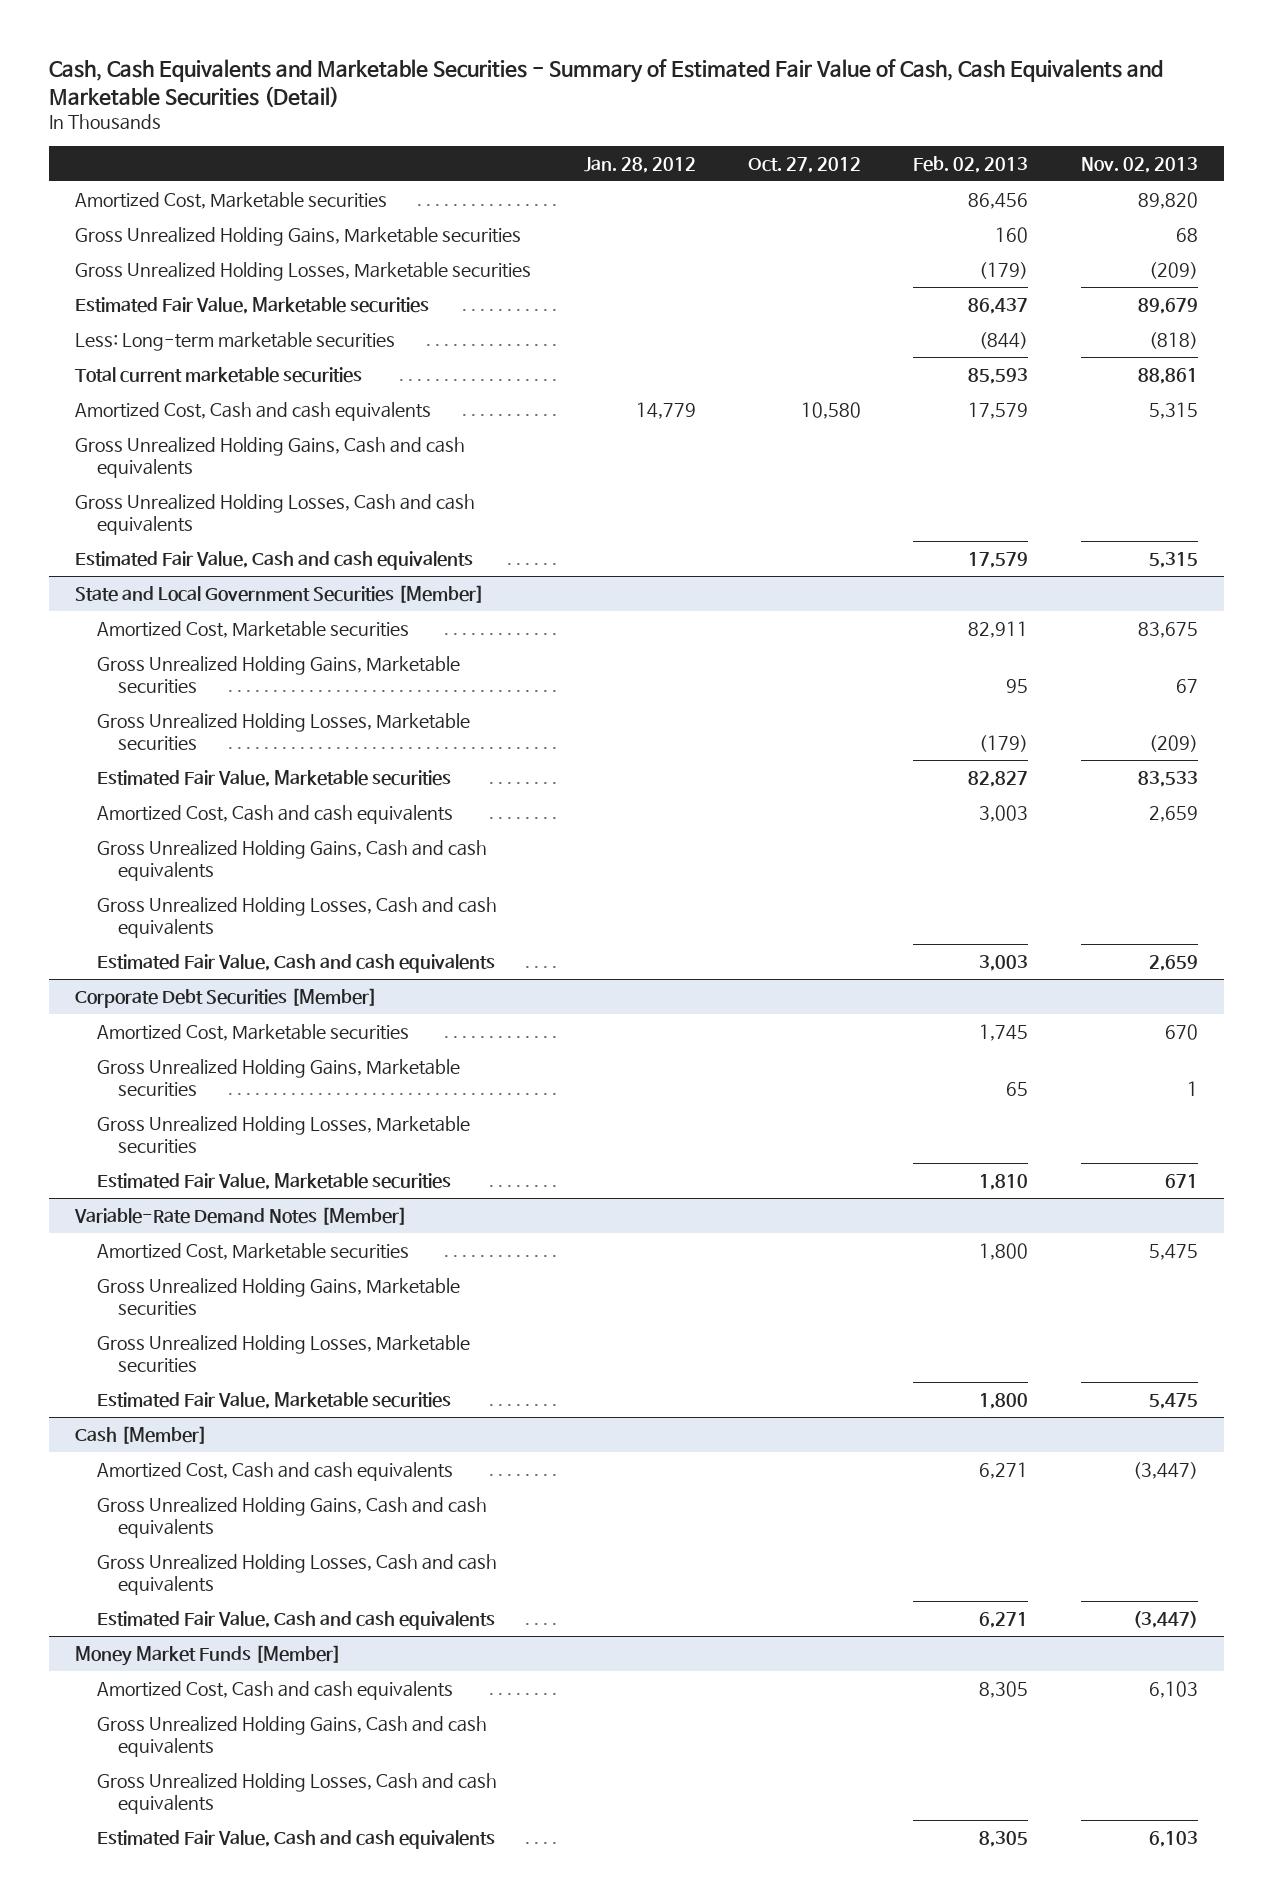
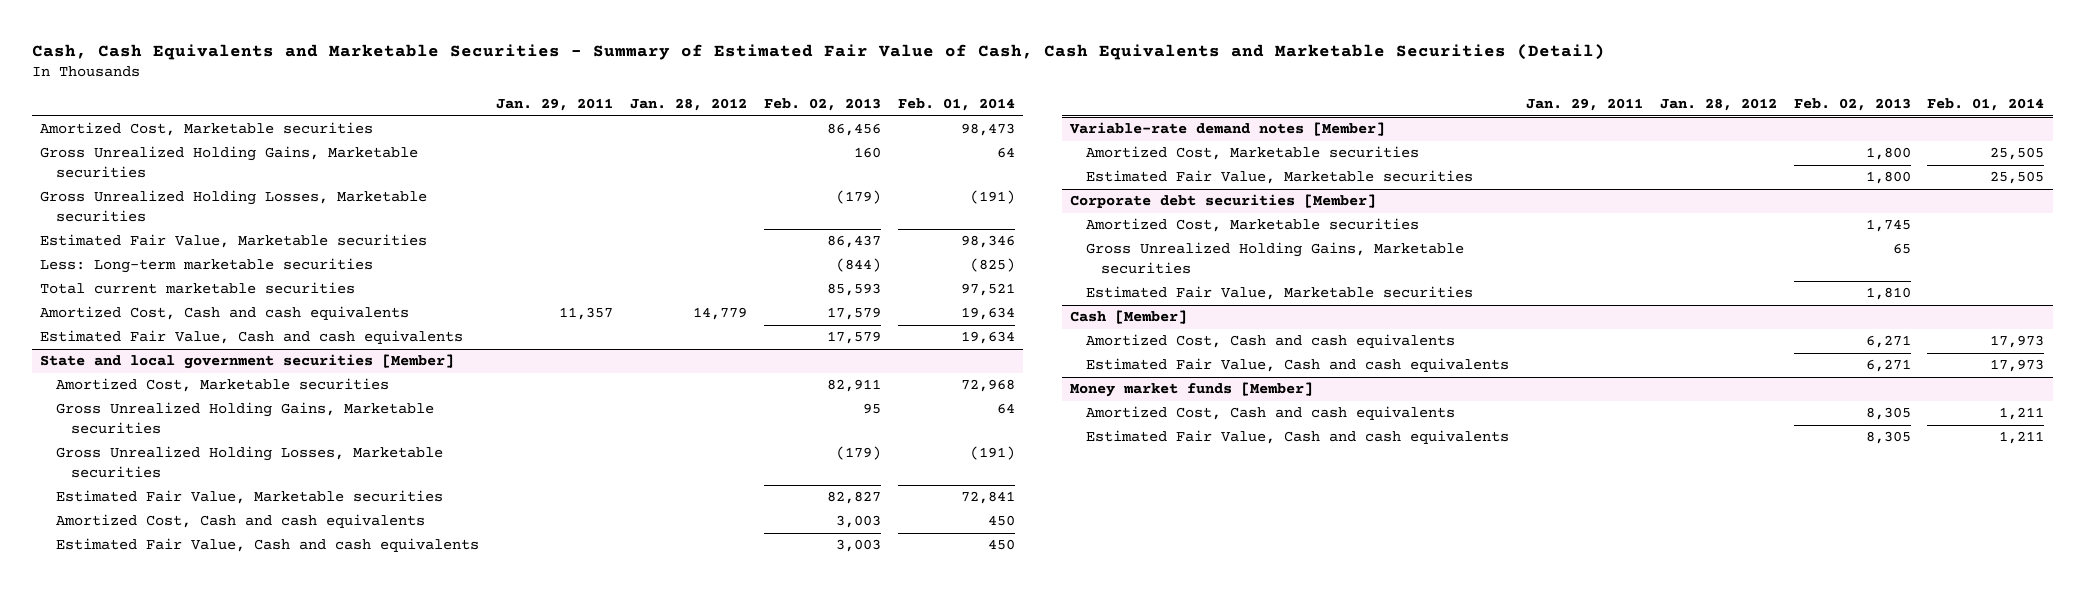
[747,156,861,173] Oct. 27, 2012 -> none
[1080,156,1198,173] Nov. 02, 2013 -> none
none -> [495,98,613,112] Jan. 29, 2011
none -> [897,98,1015,112] Feb. 01, 2014
[75,436,466,479] Gross Unrealized Holding Gains, Cash and cash equivalents -> none
[75,493,476,536] Gross Unrealized Holding Losses, Cash and cash equivalents -> none
[75,584,485,603] State and Local Government Securities [Member] -> [40,354,455,370] State and local government securities [Member]
[96,839,487,882] Gross Unrealized Holding Gains, Cash and cash equivalents -> none
[96,896,497,939] Gross Unrealized Holding Losses, Cash and cash equivalents -> none
none -> [1069,122,1386,137] Variable-rate demand notes [Member]
none -> [1085,146,1419,161] Amortized Cost, Marketable securities
none -> [1085,170,1473,185] Estimated Fair Value, Marketable securities
[75,987,378,1008] Corporate Debt Securities [Member] -> [1070,194,1377,209] Corporate debt securities [Member]
[96,1115,470,1155] Gross Unrealized Holding Losses, Marketable securities -> none
[74,1206,408,1225] Variable-Rate Demand Notes [Member] -> none
[96,1242,409,1260] Amortized Cost, Marketable securities -> none
[96,1277,460,1317] Gross Unrealized Holding Gains, Marketable securities -> none
[96,1334,470,1374] Gross Unrealized Holding Losses, Marketable securities -> none
[96,1391,451,1409] Estimated Fair Value, Marketable securities -> none
[96,1496,487,1539] Gross Unrealized Holding Gains, Cash and cash equivalents -> none
[96,1553,497,1596] Gross Unrealized Holding Losses, Cash and cash equivalents -> none
[75,1644,342,1666] Money Market Funds [Member] -> [1070,382,1314,398] Money market funds [Member]
[96,1715,487,1758] Gross Unrealized Holding Gains, Cash and cash equivalents -> none
[96,1772,497,1815] Gross Unrealized Holding Losses, Cash and cash equivalents -> none

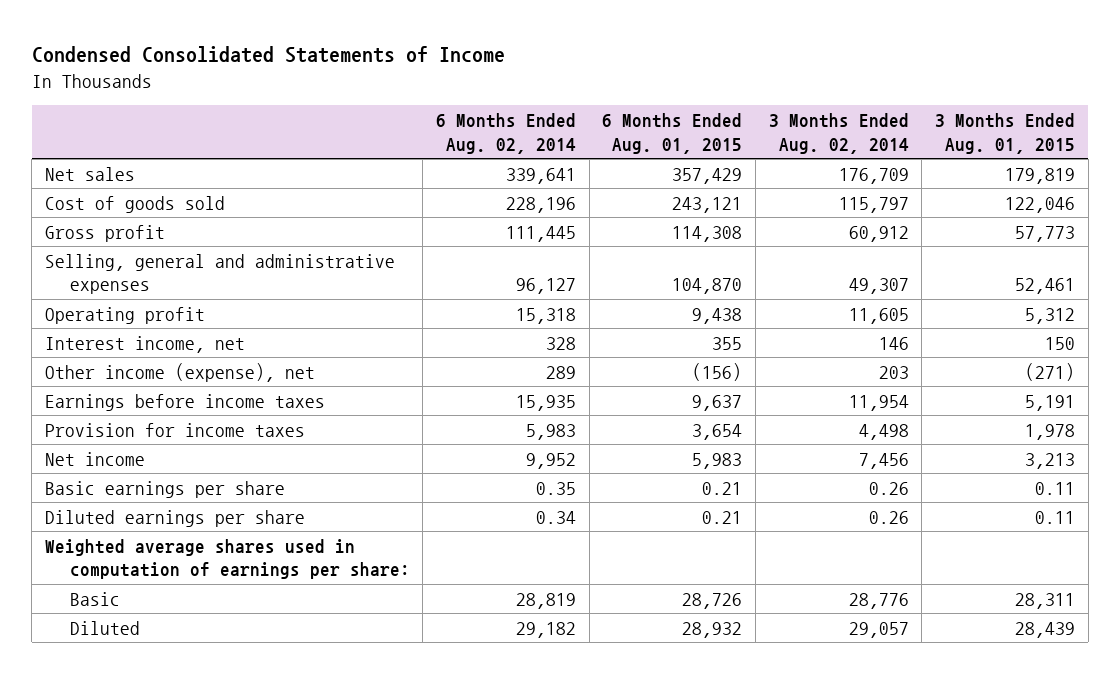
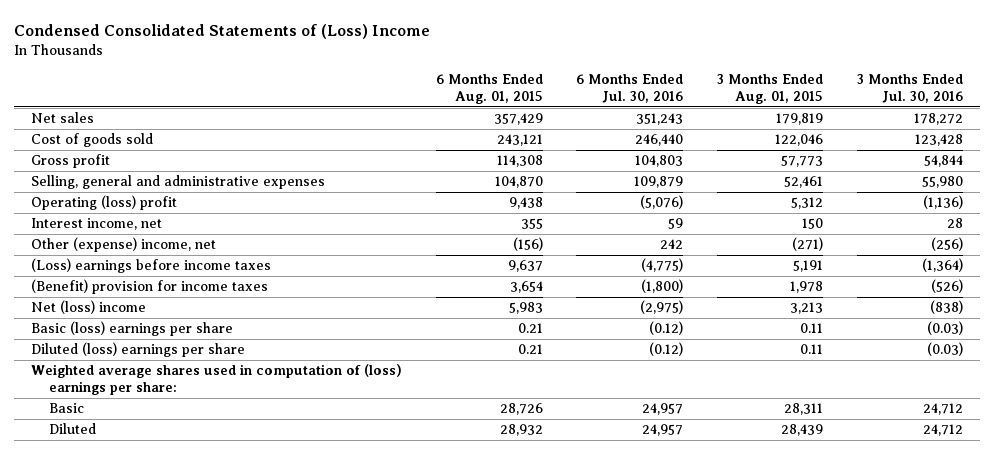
[31,45,505,63] Condensed Consolidated Statements of Income -> [14,23,431,39] Condensed Consolidated Statements of (Loss) Income
[435,112,576,154] 6 Months Ended Aug. 02, 2014 -> none
[768,112,909,154] 3 Months Ended Aug. 02, 2014 -> none
none -> [576,73,684,103] 6 Months Ended Jul. 30, 2016
none -> [856,73,963,103] 3 Months Ended Jul. 30, 2016
[44,306,205,324] Operating profit -> [31,195,178,211] Operating (loss) profit
[44,362,315,382] Other income (expense), net -> [31,237,217,253] Other (expense) income, net
[44,393,325,411] Earnings before income taxes -> [31,258,272,274] (Loss) earnings before income taxes
[44,422,305,437] Provision for income taxes -> [31,279,269,295] (Benefit) provision for income taxes
[44,451,145,466] Net income -> [31,300,147,315] Net (loss) income
[44,480,285,498] Basic earnings per share -> [31,321,234,337] Basic (loss) earnings per share
[44,509,305,527] Diluted earnings per share -> [31,342,246,358] Diluted (loss) earnings per share
[44,538,410,580] Weighted average shares used in computation of earnings per share: -> [31,364,403,396] Weighted average shares used in computation of (loss) earnings per share:

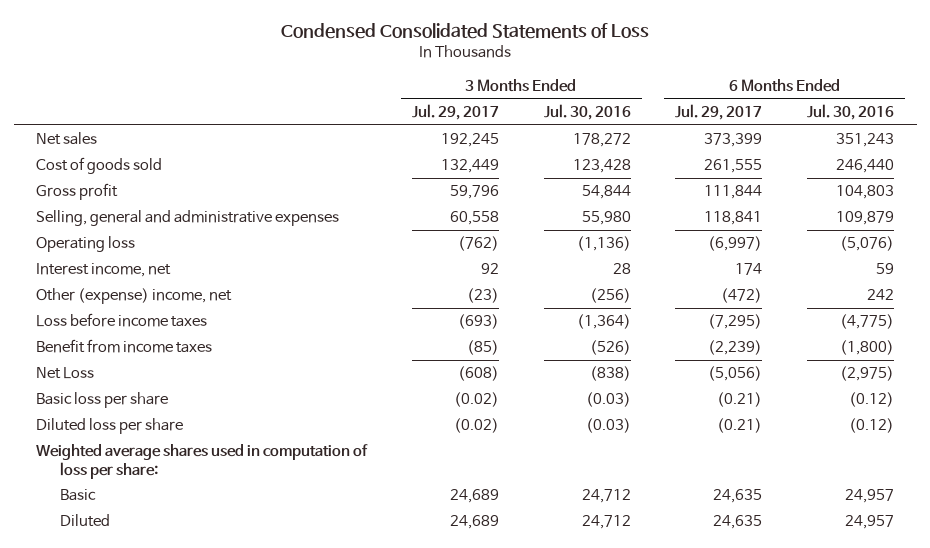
[14,23,431,39] Condensed Consolidated Statements of (Loss) Income -> [281,23,650,40] Condensed Consolidated Statements of Loss
[435,73,543,104] 6 Months Ended Aug. 01, 2015 -> none
[717,73,824,104] 3 Months Ended Aug. 01, 2015 -> none
none -> [411,103,499,120] Jul. 29, 2017
none -> [675,103,763,120] Jul. 29, 2017
[31,195,178,211] Operating (loss) profit -> [36,236,136,253] Operating loss
[31,258,272,274] (Loss) earnings before income taxes -> [36,313,208,328] Loss before income taxes
[31,279,269,295] (Benefit) provision for income taxes -> [36,339,213,354] Benefit from income taxes
[31,300,147,315] Net (loss) income -> [36,367,95,380] Net Loss
[31,321,234,337] Basic (loss) earnings per share -> [36,392,169,409] Basic loss per share
[31,342,246,358] Diluted (loss) earnings per share -> [36,418,184,435] Diluted loss per share
[31,364,403,396] Weighted average shares used in computation of (loss) earnings per share: -> [36,444,369,479] Weighted average shares used in computation of loss per share:

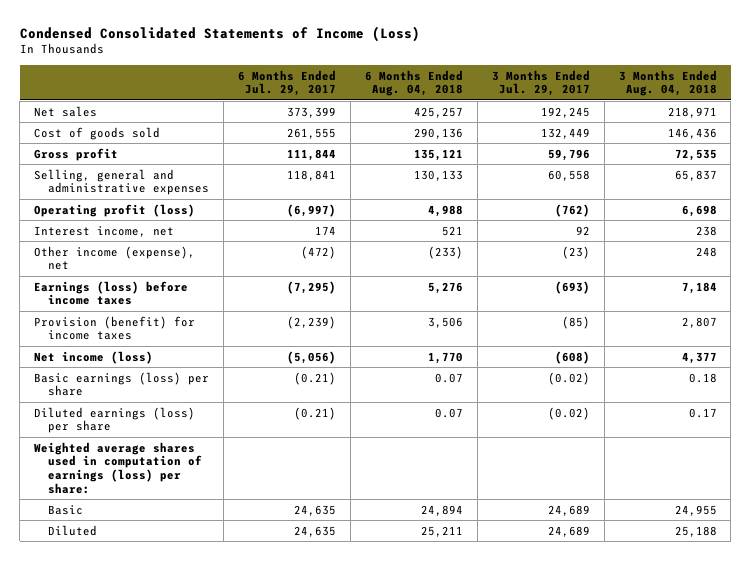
[281,23,650,40] Condensed Consolidated Statements of Loss -> [19,25,420,42] Condensed Consolidated Statements of Income (Loss)
[543,103,631,120] Jul. 30, 2016 -> none
[807,103,895,120] Jul. 30, 2016 -> none
none -> [365,69,464,97] 6 Months Ended Aug. 04, 2018
none -> [618,69,717,97] 3 Months Ended Aug. 04, 2018
[36,236,136,253] Operating loss -> [34,203,196,217] Operating profit (loss)
[36,288,233,305] Other (expense) income, net -> [34,245,196,271] Other income (expense), net
[36,313,208,328] Loss before income taxes -> [34,280,189,306] Earnings (loss) before income taxes
[36,339,213,354] Benefit from income taxes -> [34,315,196,341] Provision (benefit) for income taxes
[36,367,95,380] Net Loss -> [34,350,154,364] Net income (loss)
[36,392,169,409] Basic loss per share -> [34,371,210,397] Basic earnings (loss) per share
[36,418,184,435] Diluted loss per share -> [34,406,196,434] Diluted earnings (loss) per share
[36,444,369,479] Weighted average shares used in computation of loss per share: -> [34,441,203,494] Weighted average shares used in computation of earnings (loss) per share:

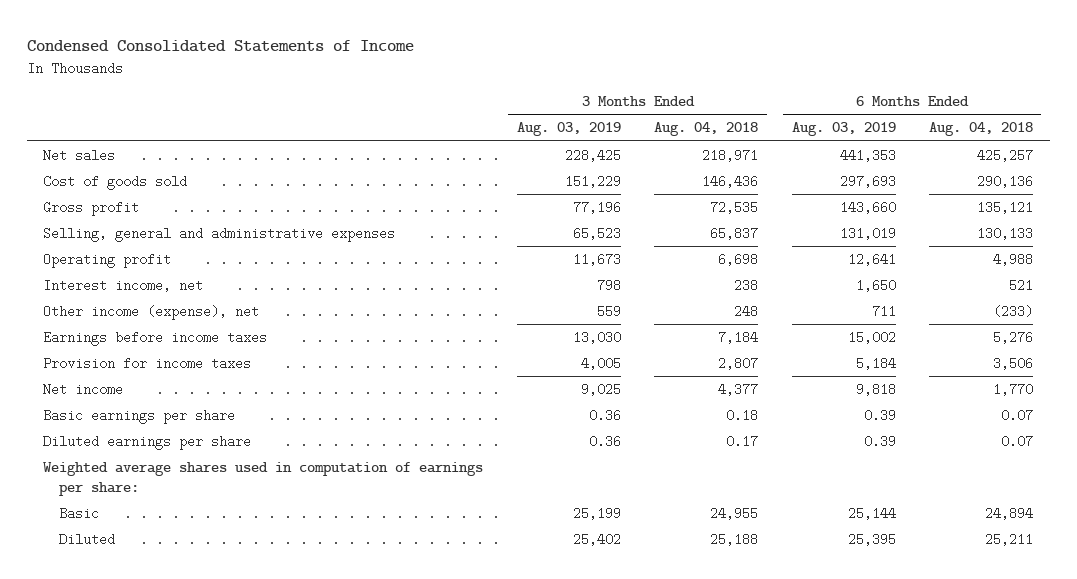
[19,25,420,42] Condensed Consolidated Statements of Income (Loss) -> [26,40,414,53] Condensed Consolidated Statements of Income
[238,69,337,97] 6 Months Ended Jul. 29, 2017 -> none
[491,69,590,97] 3 Months Ended Jul. 29, 2017 -> none
none -> [516,122,621,137] Aug. 03, 2019
none -> [791,122,896,137] Aug. 03, 2019
[34,203,196,217] Operating profit (loss) -> [43,252,172,268] Operating profit
[34,280,189,306] Earnings (loss) before income taxes -> [43,330,268,346] Earnings before income taxes
[34,315,196,341] Provision (benefit) for income taxes -> [43,356,252,370] Provision for income taxes
[34,350,154,364] Net income (loss) -> [43,382,124,396] Net income
[34,371,210,397] Basic earnings (loss) per share -> [43,408,236,424] Basic earnings per share
[34,406,196,434] Diluted earnings (loss) per share -> [43,434,252,450] Diluted earnings per share
[34,441,203,494] Weighted average shares used in computation of earnings (loss) per share: -> [43,461,484,496] Weighted average shares used in computation of earnings per share:

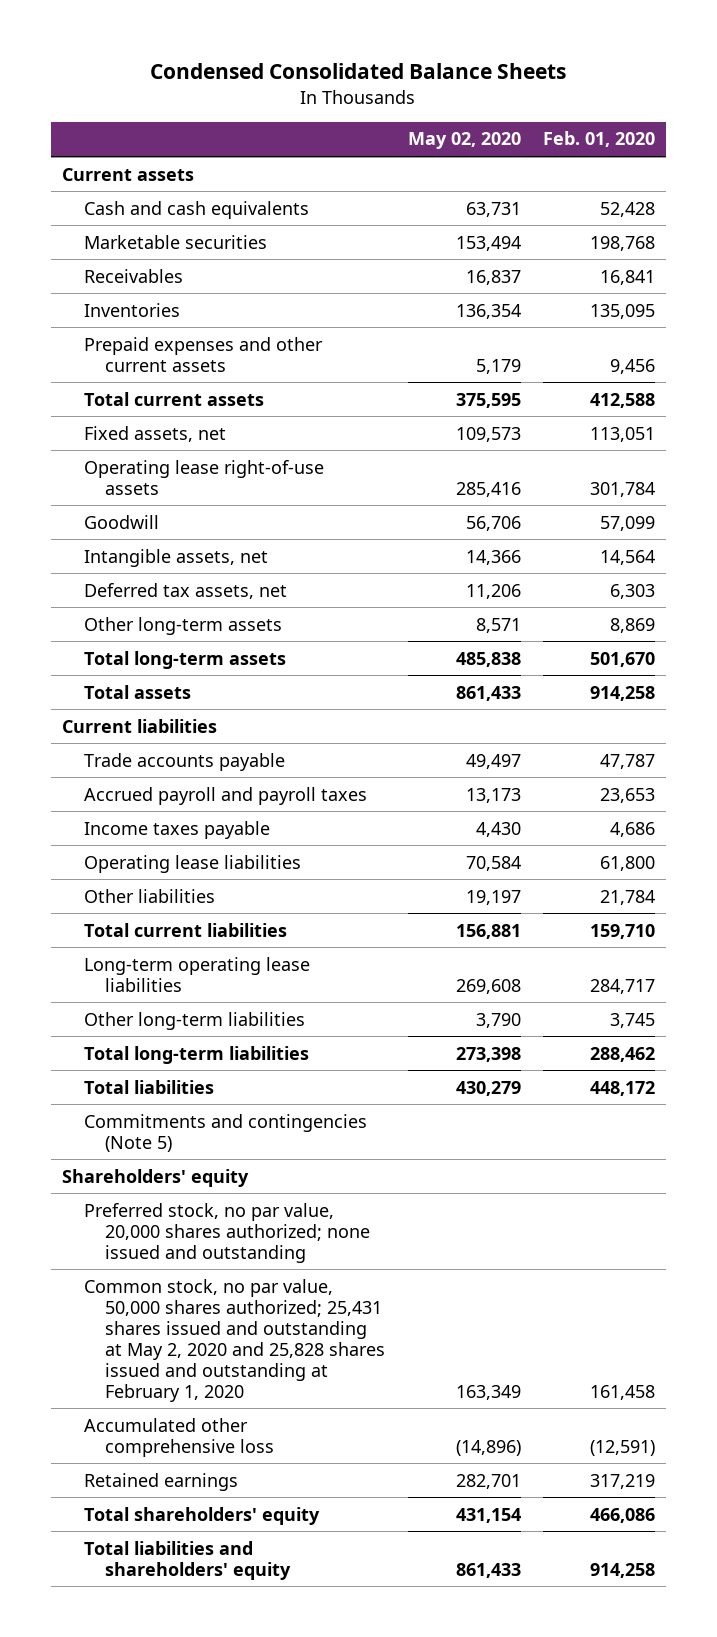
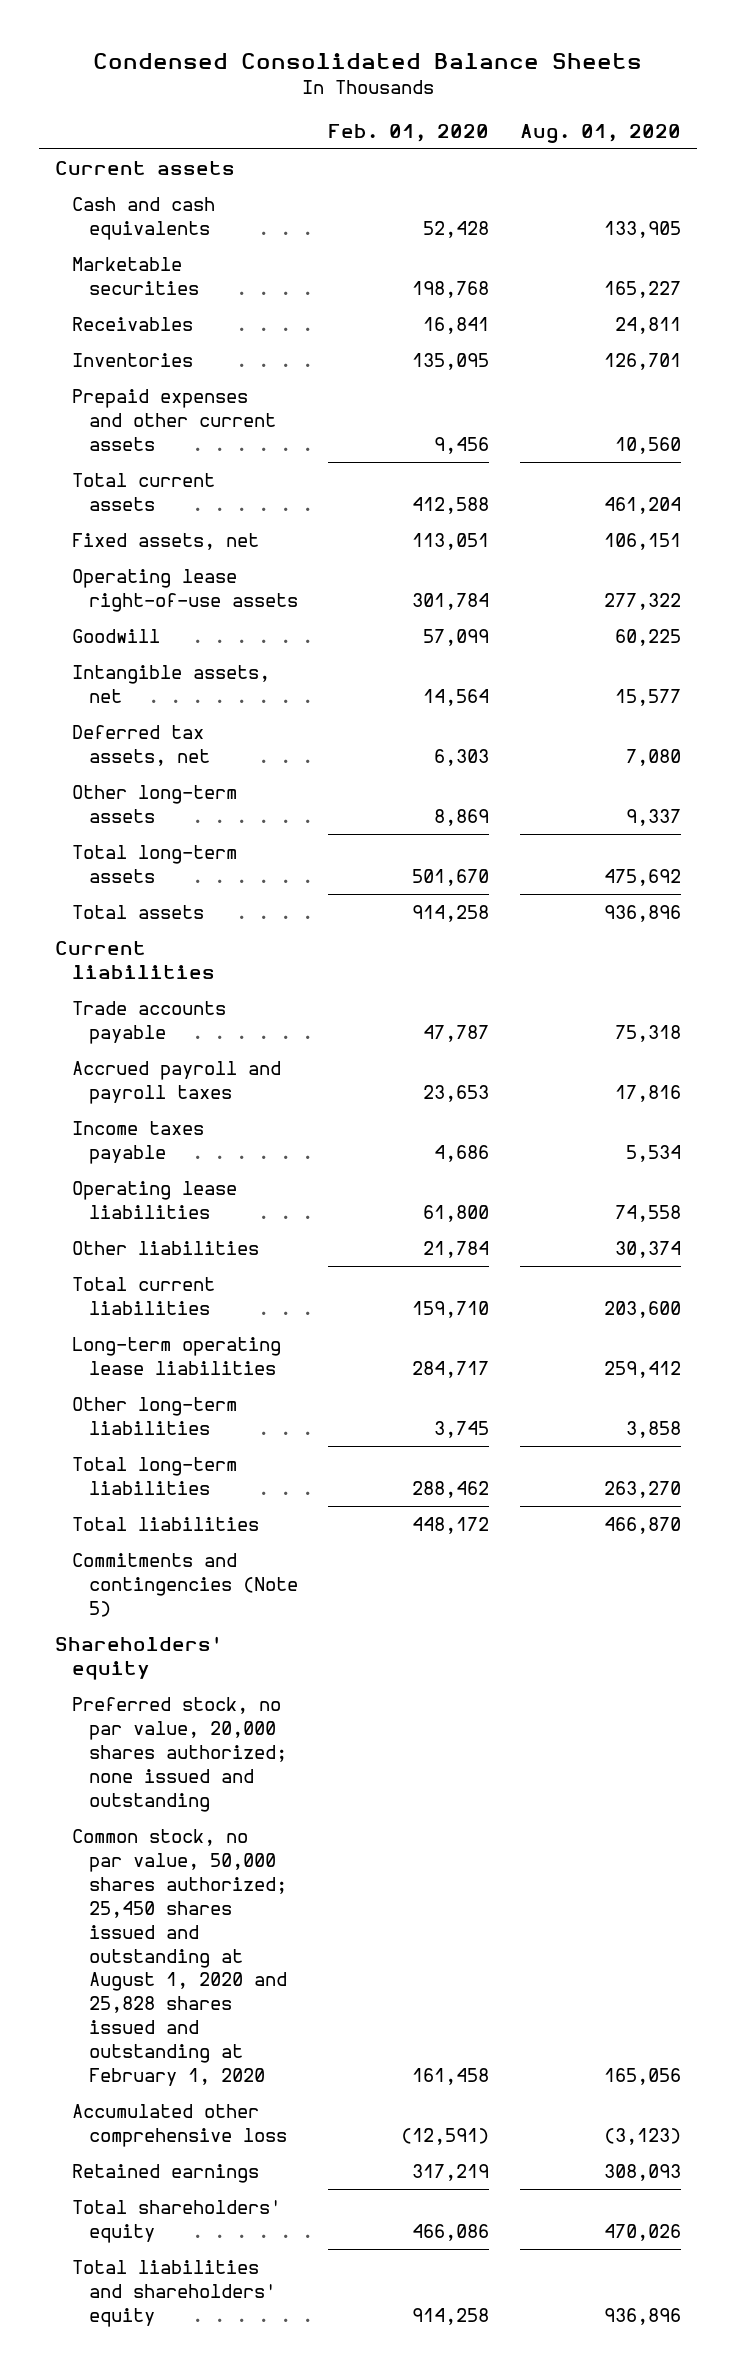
[407,132,521,150] May 02, 2020 -> none
none -> [520,123,682,143] Aug. 01, 2020
[83,1278,386,1402] Common stock, no par value, 50,000 shares authorized; 25,431 shares issued and outstanding at May 2, 2020 and 25,828 shares issued and outstanding at February 1, 2020 -> [71,1829,287,2086] Common stock, no par value, 50,000 shares authorized; 25,450 shares issued and outstanding at August 1, 2020 and 25,828 shares issued and outstanding at February 1, 2020

